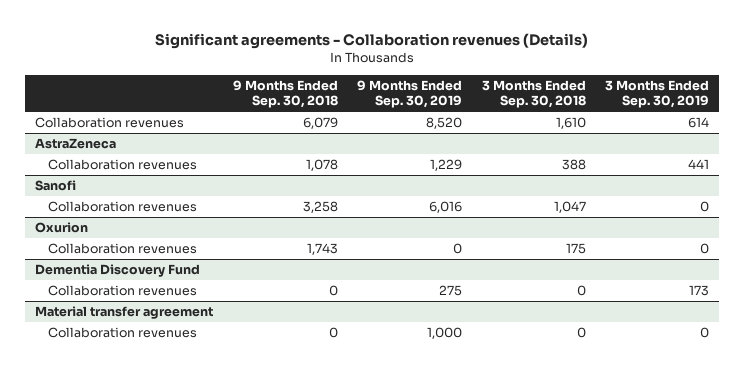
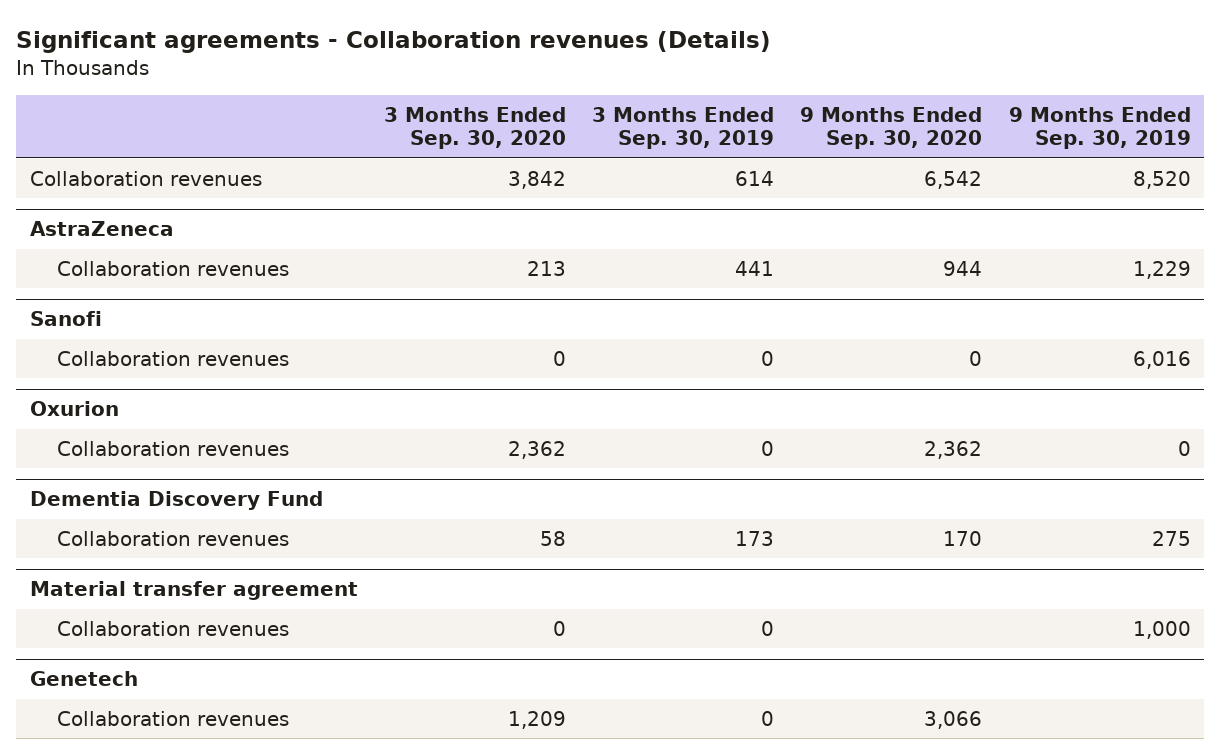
[232,79,338,109] 9 Months Ended Sep. 30, 2018 -> none
[481,79,586,109] 3 Months Ended Sep. 30, 2018 -> none
none -> [383,107,566,150] 3 Months Ended Sep. 30, 2020
none -> [800,107,983,150] 9 Months Ended Sep. 30, 2020
none -> [29,671,138,687] Genetech
none -> [57,710,290,726] Collaboration revenues

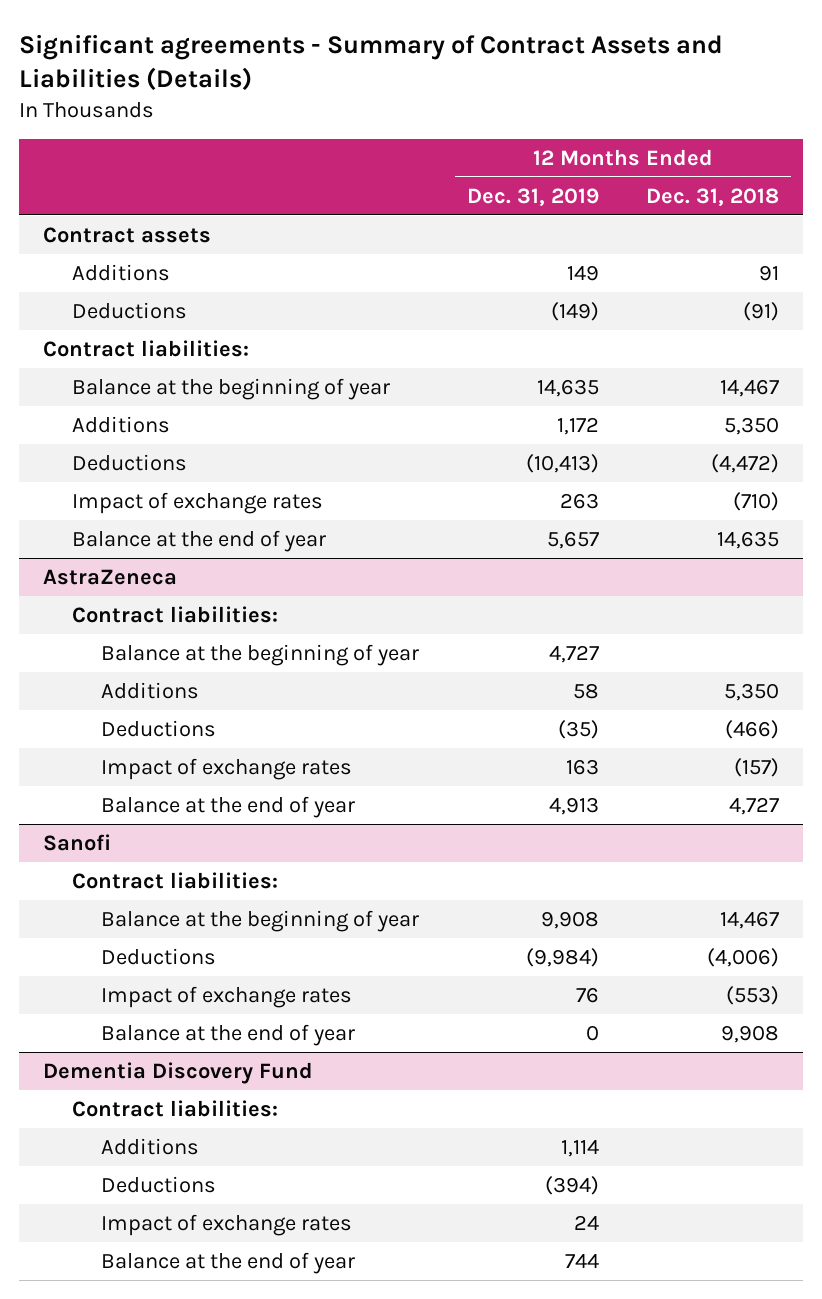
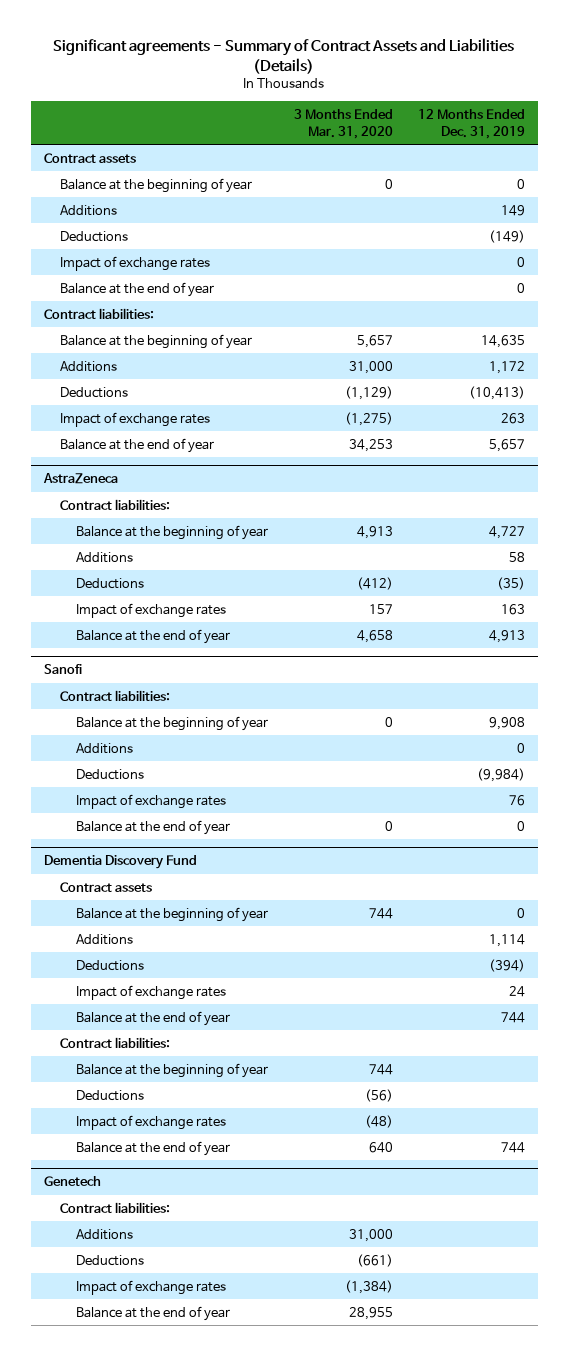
[646,187,780,206] Dec. 31, 2018 -> none
none -> [293,109,393,139] 3 Months Ended Mar. 31, 2020
none -> [59,177,252,193] Balance at the beginning of year
none -> [59,255,210,271] Impact of exchange rates
none -> [59,281,214,297] Balance at the end of year
none -> [75,742,133,754] Additions
none -> [59,881,152,892] Contract assets
none -> [75,906,268,922] Balance at the beginning of year
[71,1099,278,1117] Contract liabilities: -> [59,1036,170,1048] Contract liabilities:
none -> [75,1062,268,1078] Balance at the beginning of year
none -> [75,1089,144,1101] Deductions
none -> [75,1114,226,1130] Impact of exchange rates
none -> [75,1140,230,1156] Balance at the end of year
none -> [43,1176,101,1187] Genetech
none -> [59,1201,170,1213] Contract liabilities:
none -> [75,1228,133,1240] Additions
none -> [75,1254,144,1266] Deductions
none -> [75,1279,226,1295] Impact of exchange rates
none -> [75,1305,230,1321] Balance at the end of year

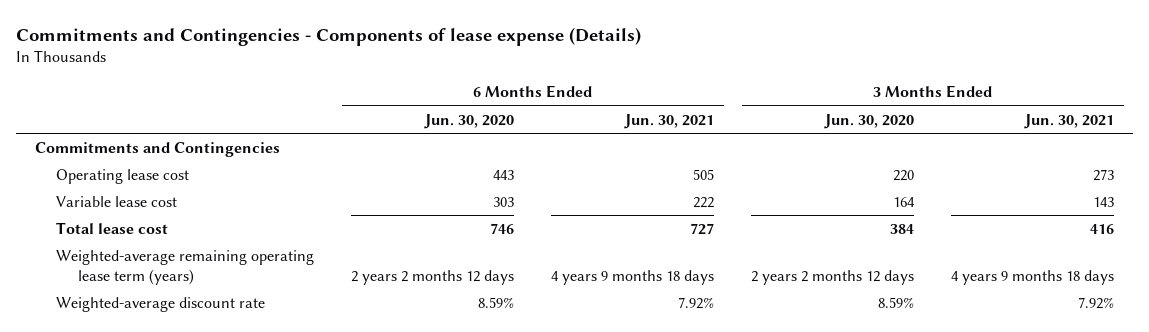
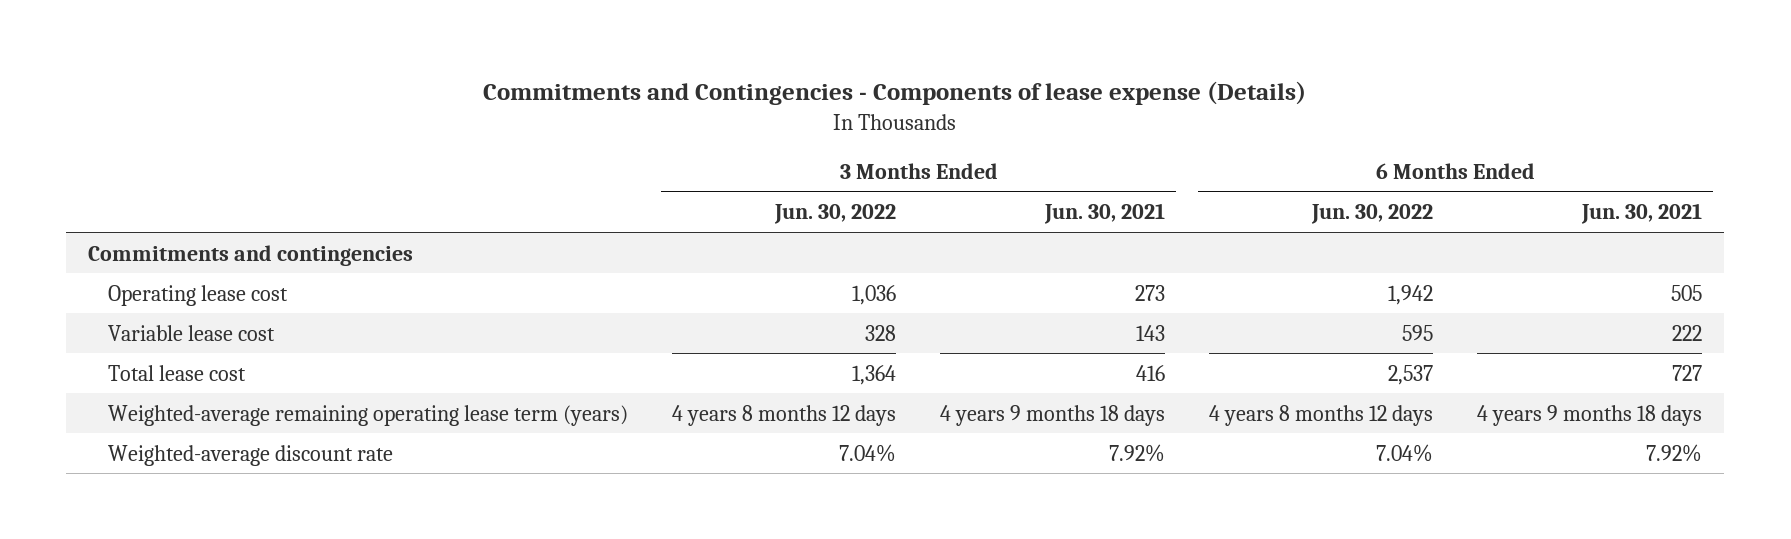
[424,113,515,129] Jun. 30, 2020 -> none
[824,113,915,129] Jun. 30, 2020 -> none
none -> [774,204,897,225] Jun. 30, 2022
none -> [1311,204,1434,225] Jun. 30, 2022
[34,141,280,157] Commitments and Contingencies -> [88,244,414,266] Commitments and contingencies

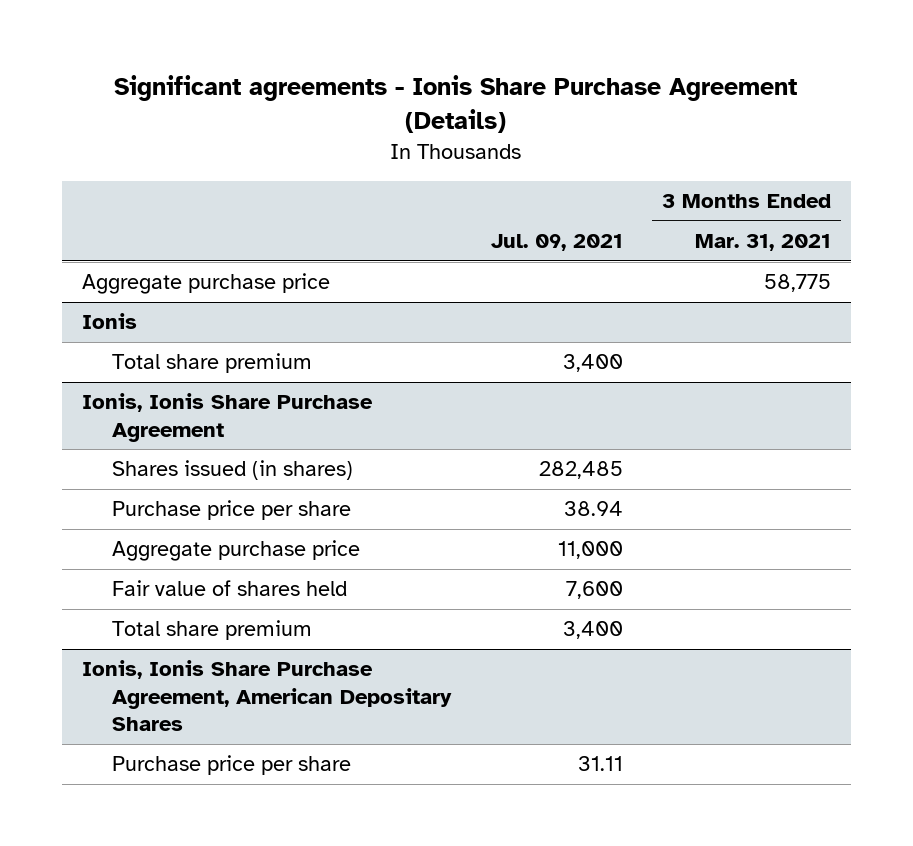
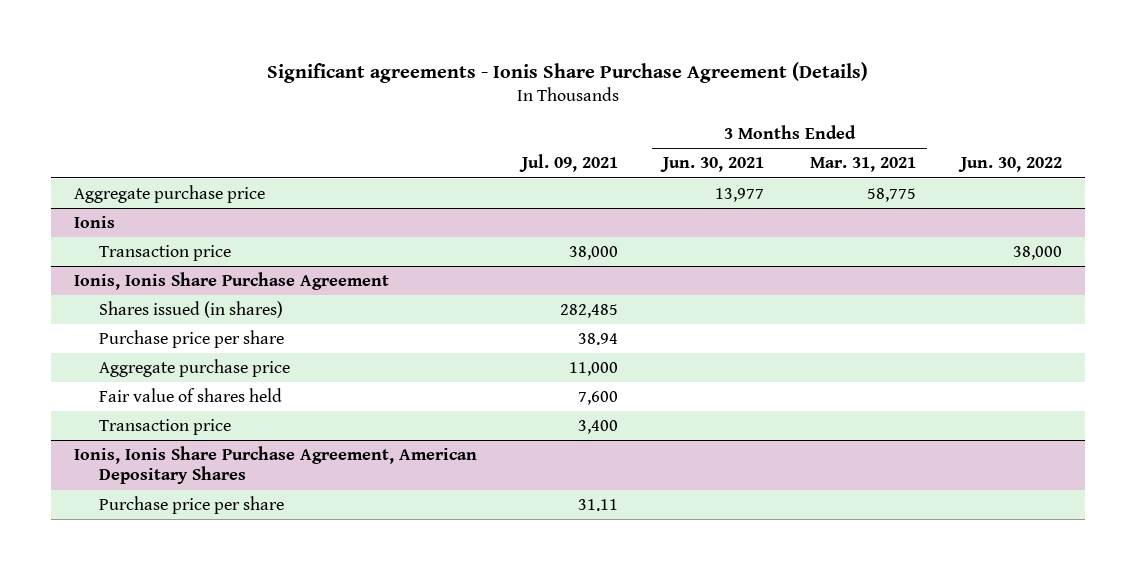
none -> [660,157,765,173] Jun. 30, 2021
none -> [958,157,1063,173] Jun. 30, 2022
[111,353,312,374] Total share premium -> none
none -> [98,245,231,262] Transaction price
[111,620,312,641] Total share premium -> none
none -> [98,419,231,436] Transaction price

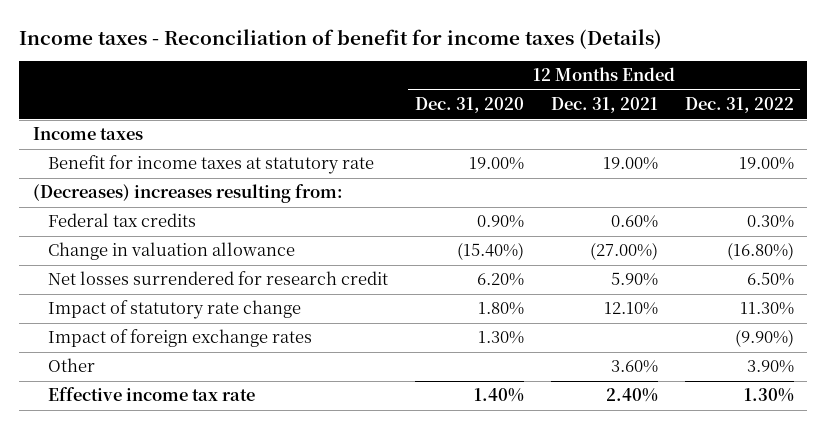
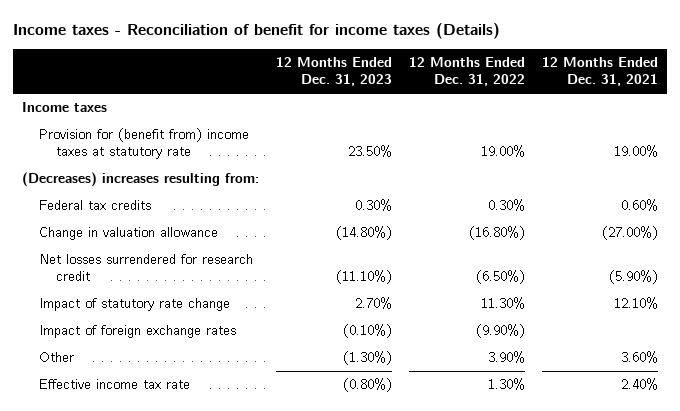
[414,97,524,114] Dec. 31, 2020 -> none
none -> [275,57,392,87] 12 Months Ended Dec. 31, 2023
[47,155,374,175] Benefit for income taxes at statutory rate -> [38,128,249,160] Provision for (benefit from) income taxes at statutory rate
[610,272,658,287] 5.90% -> [609,270,659,285] (5.90%)
[746,272,794,287] 6.50% -> [476,270,526,285] (6.50%)

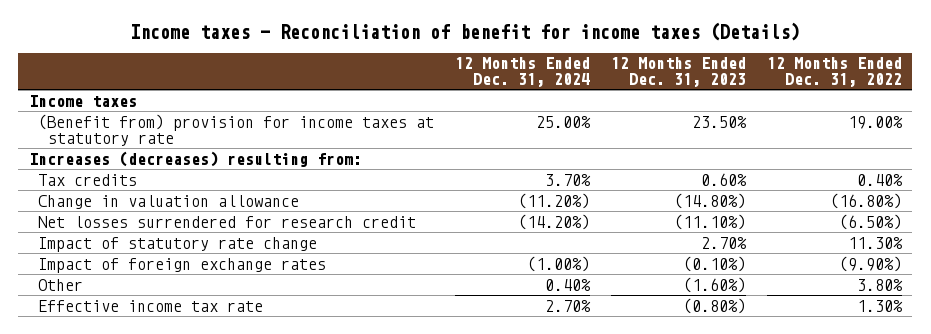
[542,57,659,87] 12 Months Ended Dec. 31, 2021 -> none
none -> [455,57,591,88] 12 Months Ended Dec. 31, 2024
[38,128,249,160] Provision for (benefit from) income taxes at statutory rate -> [38,113,435,146] (Benefit from) provision for income taxes at statutory rate
[21,172,259,188] (Decreases) increases resulting from: -> [28,150,362,167] Increases (decreases) resulting from:
[38,200,151,211] Federal tax credits -> [38,173,138,186] Tax credits
[354,199,392,212] 0.30% -> [701,172,748,186] 0.60%
[488,199,526,212] 0.30% -> [857,173,904,186] 0.40%
[342,351,392,366] (1.30%) -> [683,276,747,293] (1.60%)
[488,351,526,364] 3.90% -> [857,278,904,291] 3.80%

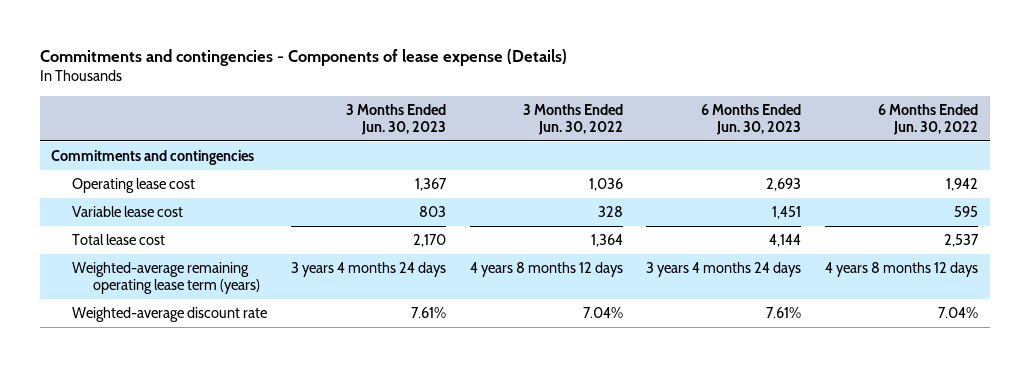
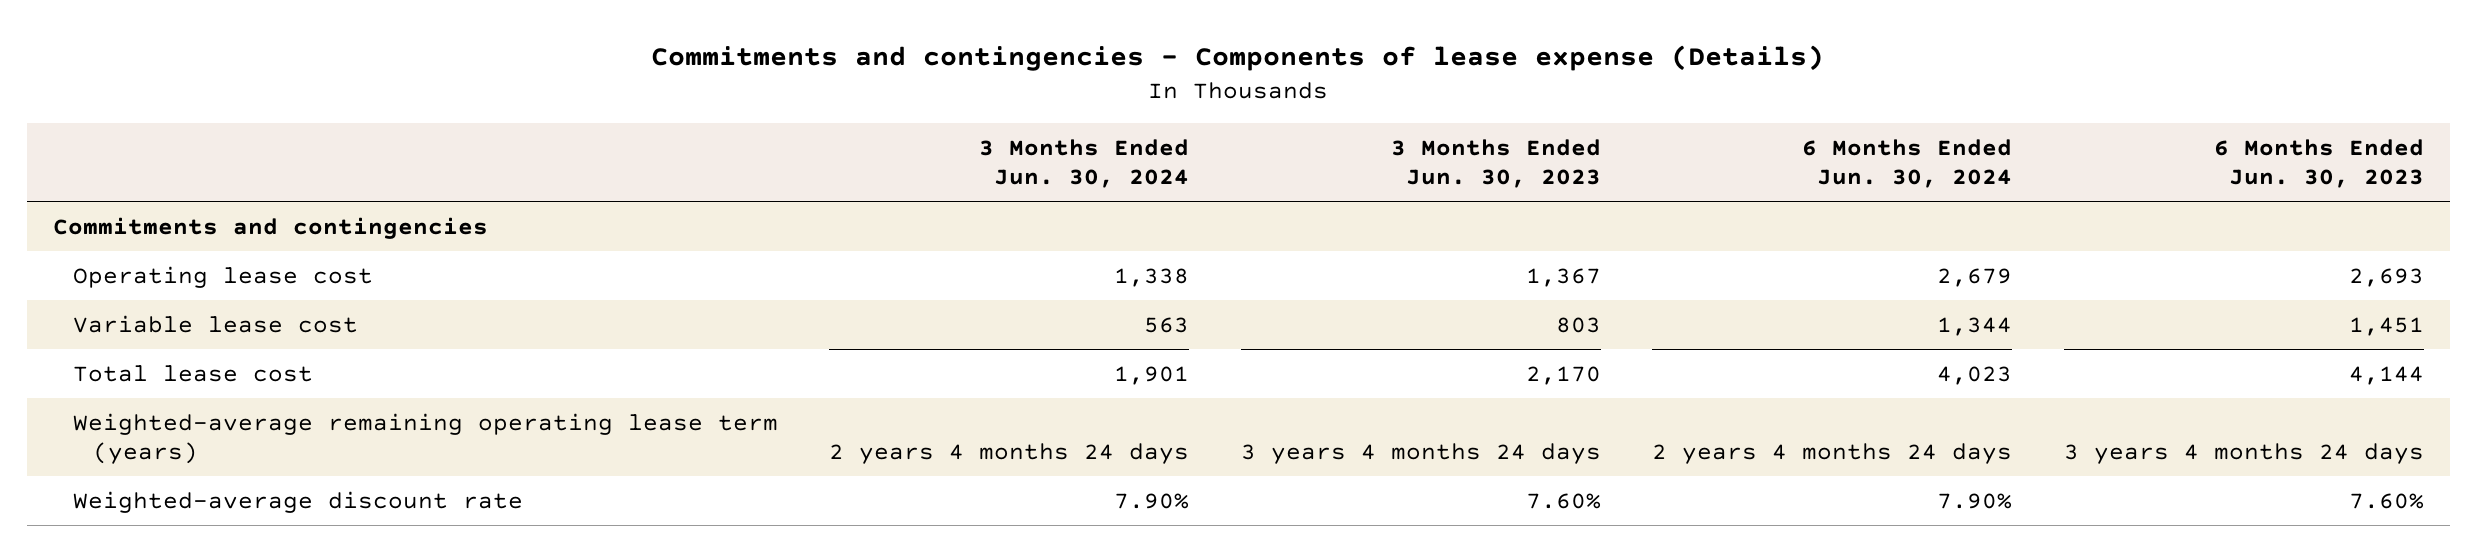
[522,103,623,135] 3 Months Ended Jun. 30, 2022 -> none
[877,103,978,135] 6 Months Ended Jun. 30, 2022 -> none
none -> [979,138,1190,189] 3 Months Ended Jun. 30, 2024
none -> [1802,138,2013,189] 6 Months Ended Jun. 30, 2024
[410,306,446,318] 7.61% -> [1525,492,1601,509] 7.60%
[766,306,802,318] 7.61% -> [2348,492,2424,509] 7.60%

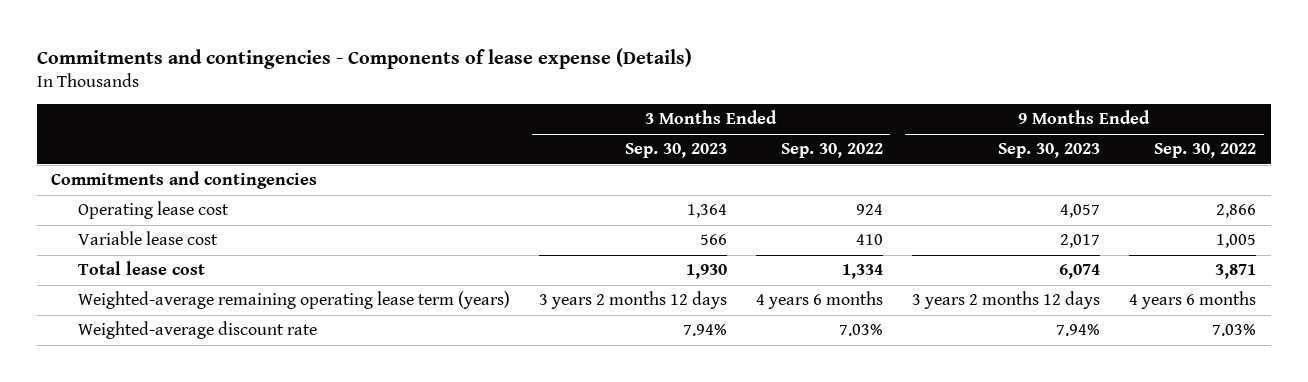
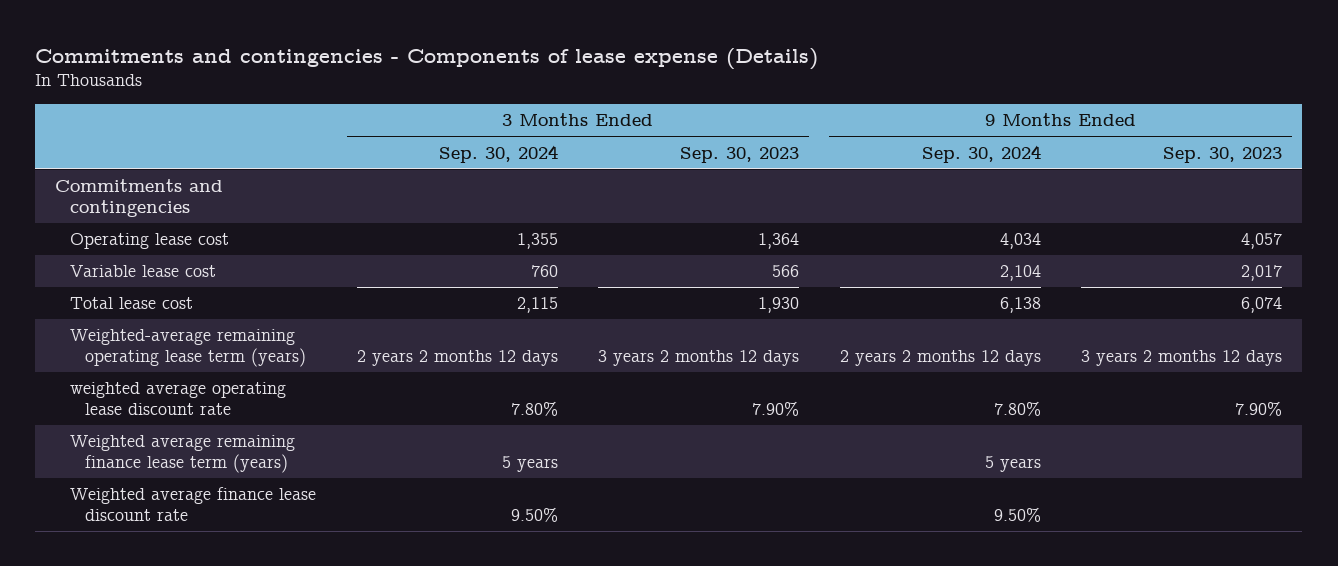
[781,143,884,159] Sep. 30, 2022 -> none
[1154,143,1257,159] Sep. 30, 2022 -> none
none -> [438,144,558,163] Sep. 30, 2024
none -> [921,144,1041,163] Sep. 30, 2024
[77,321,317,340] Weighted-average discount rate -> [70,382,287,416] weighted average operating lease discount rate
[682,324,727,337] 7.94% -> [752,401,800,417] 7.90%
[1056,324,1101,337] 7.94% -> [1235,401,1283,417] 7.90%
none -> [70,435,296,474] Weighted average remaining finance lease term (years)
none -> [70,487,317,522] Weighted average finance lease discount rate

